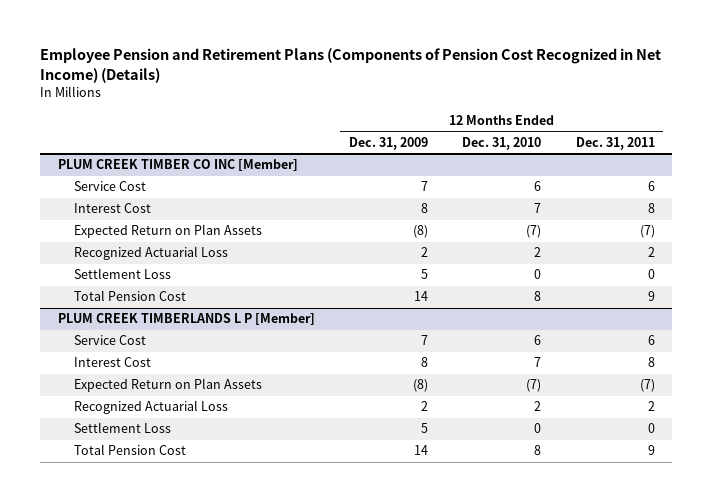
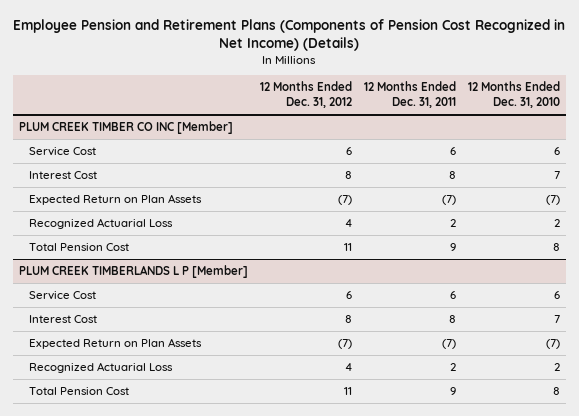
[349,137,429,151] Dec. 31, 2009 -> none
none -> [259,81,352,109] 12 Months Ended Dec. 31, 2012
[73,268,171,280] Settlement Loss -> none
[73,422,171,434] Settlement Loss -> none

